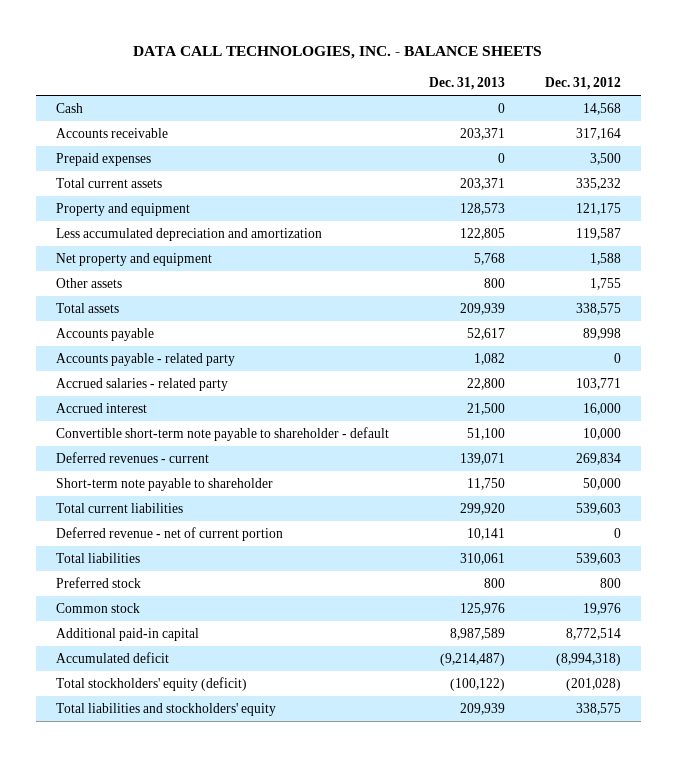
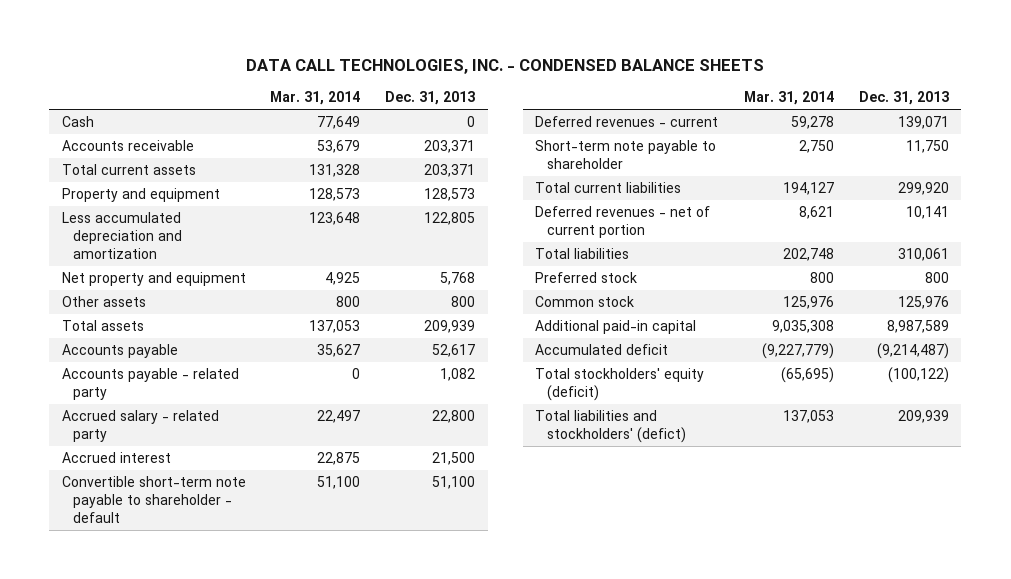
[133,46,543,60] DATA CALL TECHNOLOGIES, INC. - BALANCE SHEETS -> [246,59,765,75] DATA CALL TECHNOLOGIES, INC. - CONDENSED BALANCE SHEETS
[544,76,621,90] Dec. 31, 2012 -> none
none -> [270,91,361,106] Mar. 31, 2014
[55,153,151,167] Prepaid expenses -> none
[55,378,228,392] Accrued salaries - related party -> [61,410,219,442] Accrued salary - related party
[55,527,283,542] Deferred revenue - net of current portion -> [535,206,711,238] Deferred revenues - net of current portion
[55,703,276,717] Total liabilities and stockholders' equity -> [535,410,686,443] Total liabilities and stockholders' (defict)

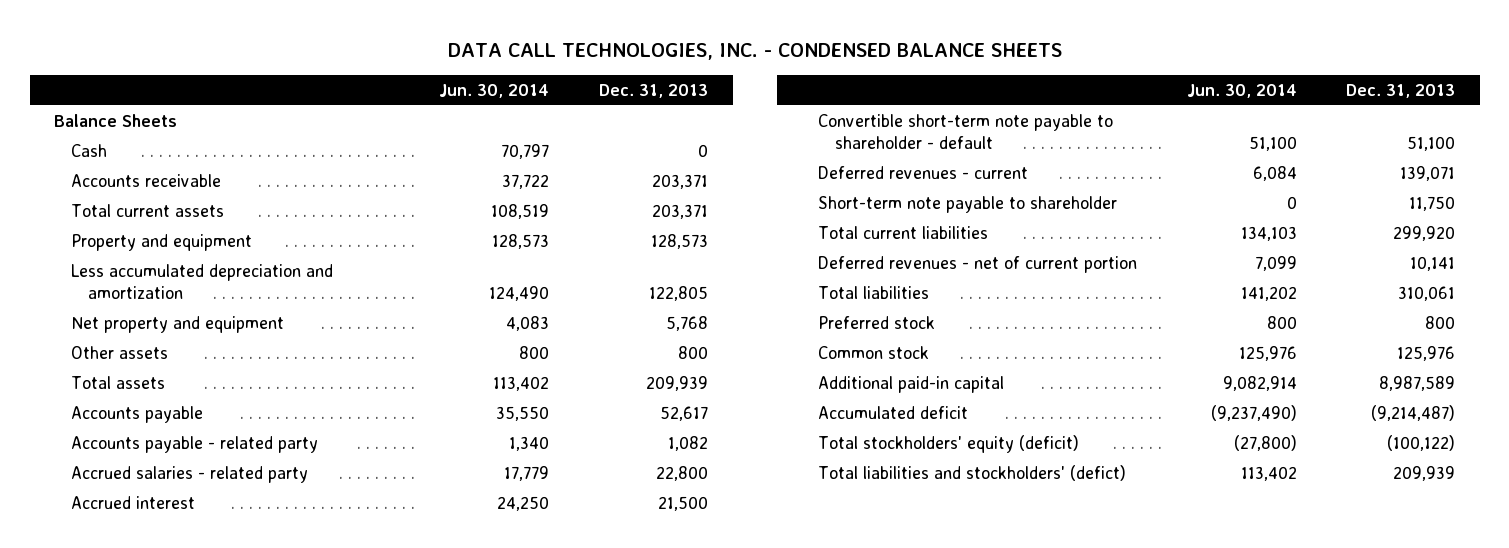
[270,91,361,106] Mar. 31, 2014 -> none
none -> [439,83,550,98] Jun. 30, 2014
none -> [54,114,178,128] Balance Sheets
[61,410,219,442] Accrued salary - related party -> [71,466,309,484] Accrued salaries - related party

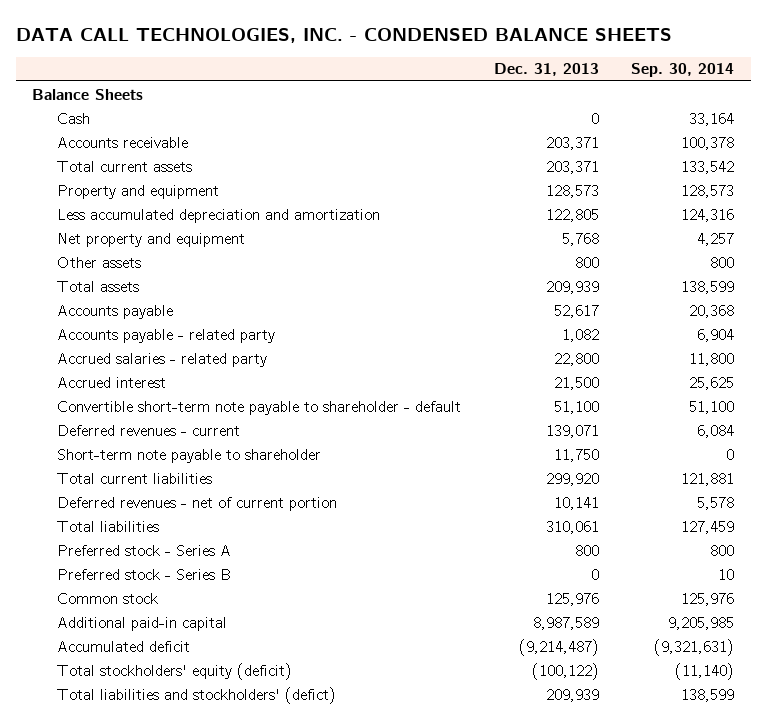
[439,83,550,98] Jun. 30, 2014 -> none
none -> [631,63,735,78] Sep. 30, 2014
[818,316,936,330] Preferred stock -> [56,544,231,556] Preferred stock - Series A
none -> [56,568,231,580] Preferred stock - Series B

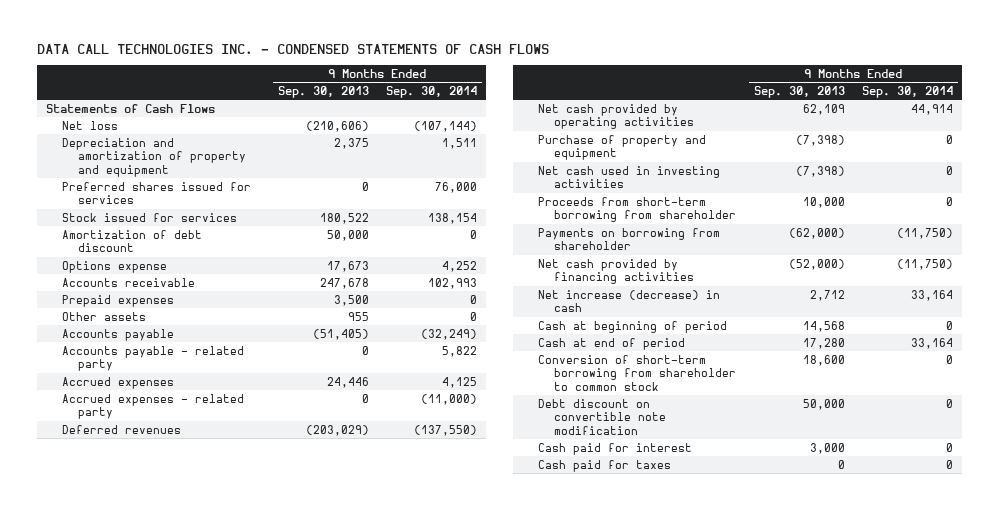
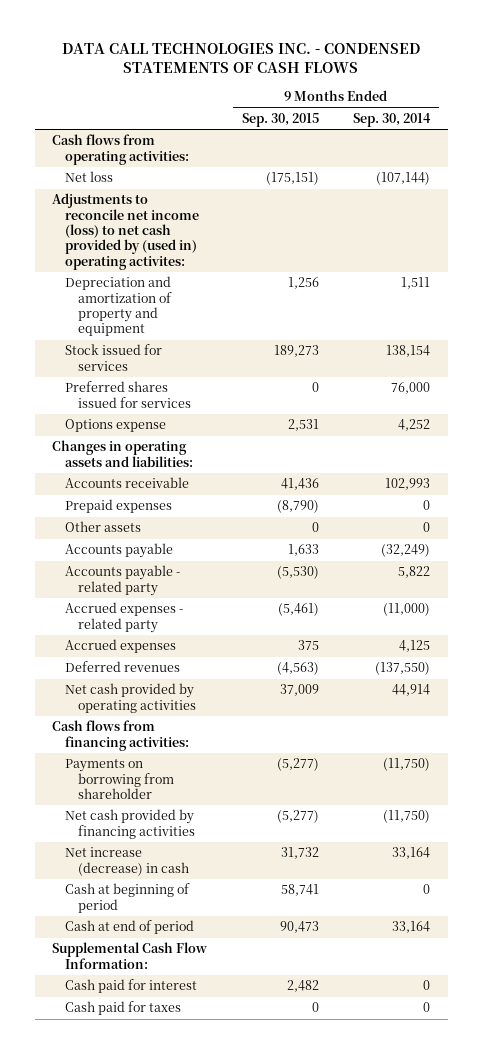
[277,85,369,98] Sep. 30, 2013 -> none
none -> [241,112,319,127] Sep. 30, 2015
[46,103,216,113] Statements of Cash Flows -> none
none -> [52,134,190,165] Cash flows from operating activities:
none -> [52,193,200,270] Adjustments to reconcile net income (loss) to net cash provided by (used in) operating activites:
[62,229,203,253] Amortization of debt discount -> none
[62,181,252,205] Preferred shares issued for services -> [65,381,192,408] Preferred shares issued for services
none -> [52,440,194,467] Changes in operating assets and liabilities:
[62,376,175,389] Accrued expenses -> [65,639,177,654] Accrued expenses
[538,134,707,161] Purchase of property and equipment -> none
[538,165,721,189] Net cash used in investing activities -> none
[538,196,737,223] Proceeds from short-term borrowing from shareholder -> none
none -> [52,720,190,751] Cash flows from financing activities:
[538,354,737,391] Conversion of short-term borrowing from shareholder to common stock -> none
[538,398,667,435] Debt discount on convertible note modification -> none
none -> [52,942,208,969] Supplemental Cash Flow Information:

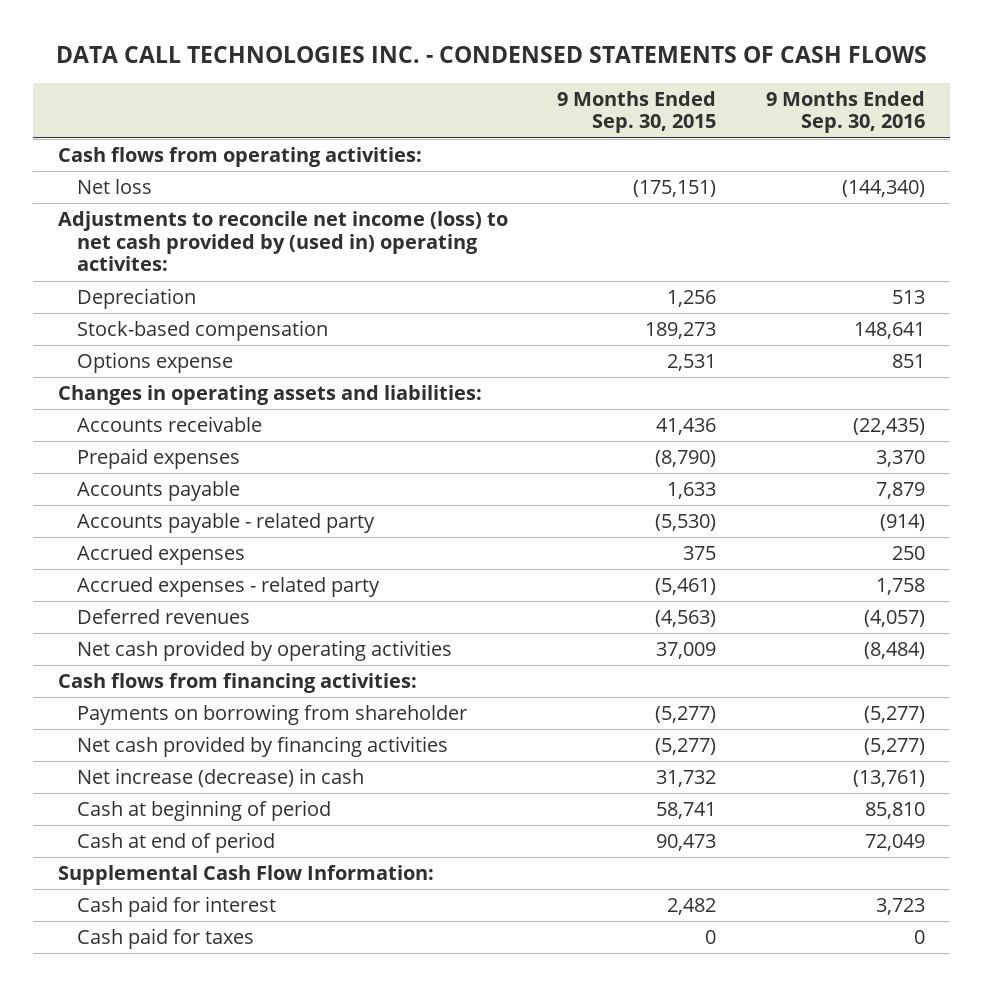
[353,112,432,127] Sep. 30, 2014 -> none
none -> [765,90,925,134] 9 Months Ended Sep. 30, 2016
[65,381,192,408] Preferred shares issued for services -> none
[65,276,173,337] Depreciation and amortization of property and equipment -> [77,288,197,310] Depreciation
[65,344,163,371] Stock issued for services -> [77,320,329,342] Stock-based compensation
[65,521,142,533] Other assets -> none
[65,602,184,633] Accrued expenses - related party -> [77,577,381,598] Accrued expenses - related party

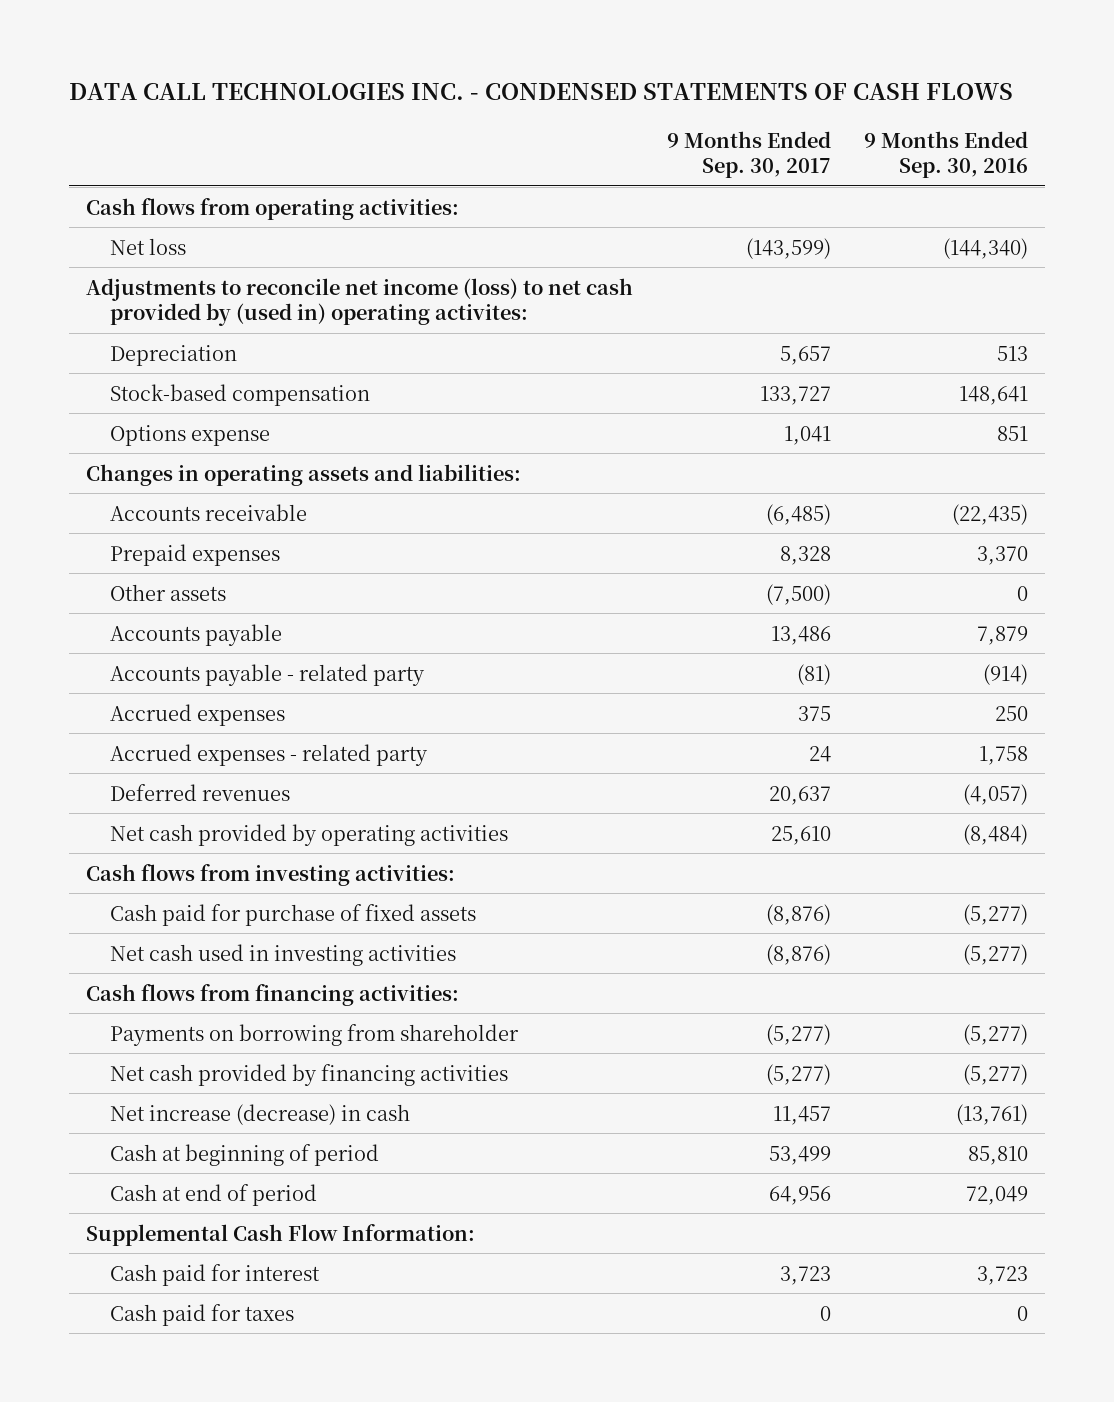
[557,90,717,134] 9 Months Ended Sep. 30, 2015 -> none
none -> [666,130,831,178] 9 Months Ended Sep. 30, 2017
none -> [110,583,227,601] Other assets
none -> [85,863,455,886] Cash flows from investing activities:
none -> [110,903,477,926] Cash paid for purchase of fixed assets
none -> [110,943,457,966] Net cash used in investing activities

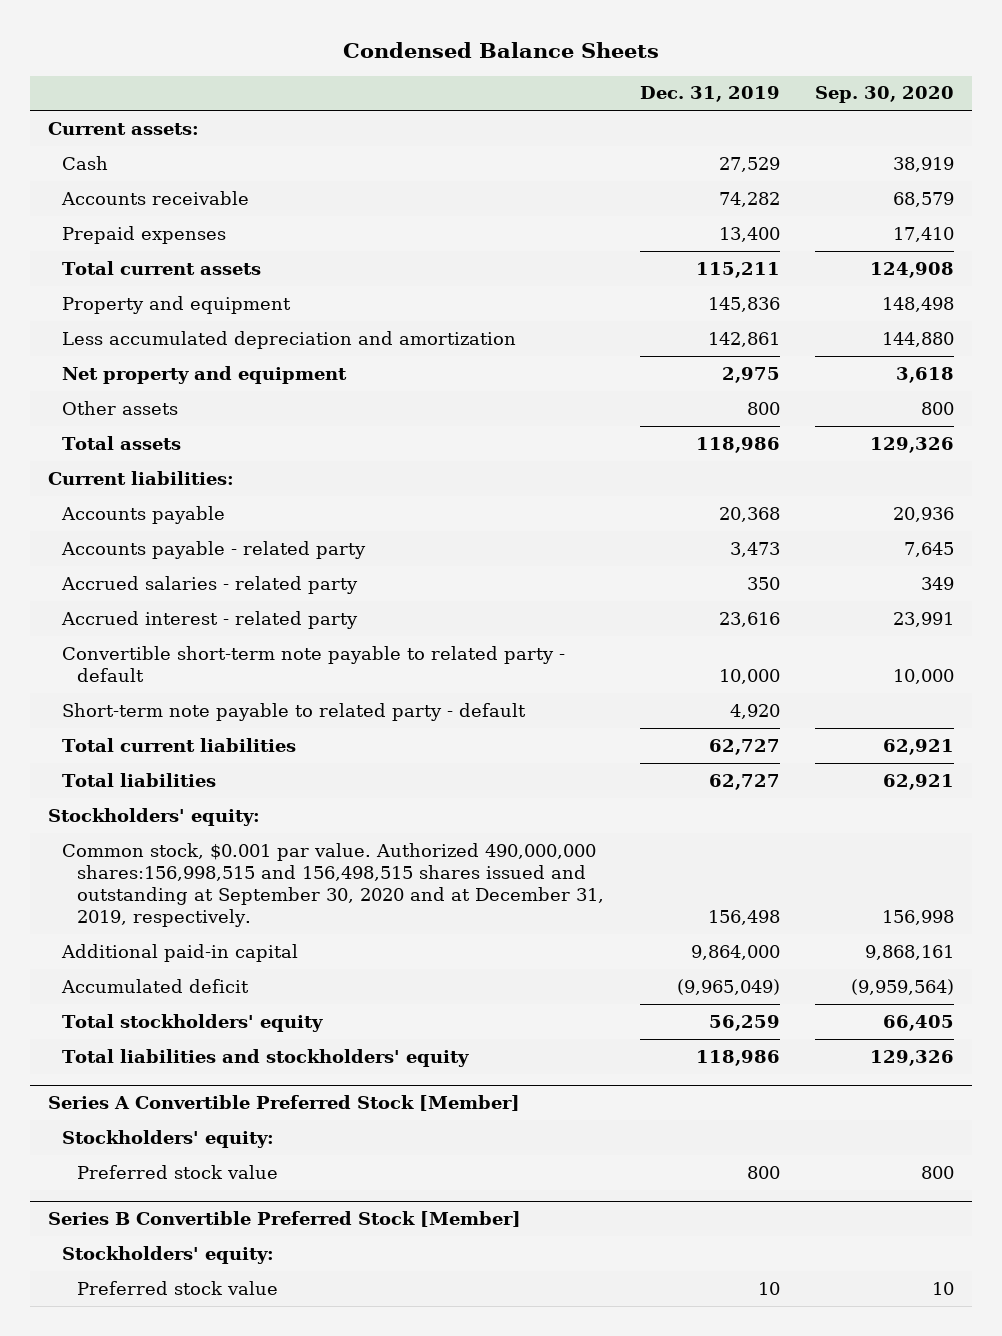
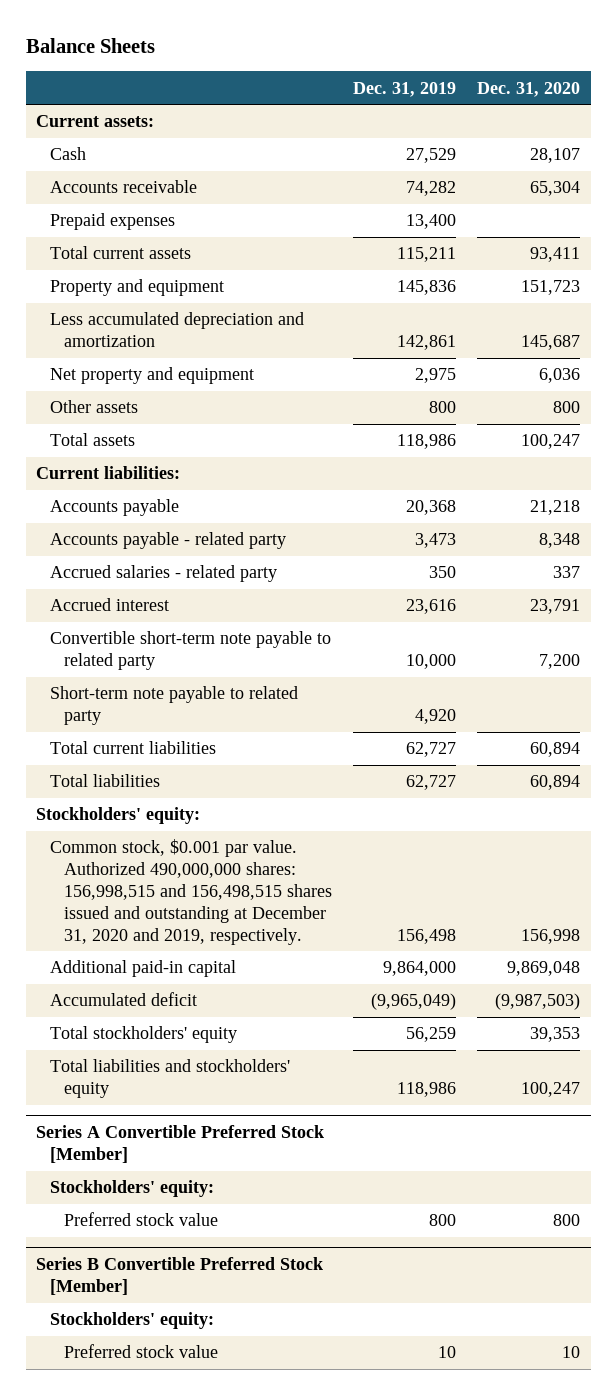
[343,41,660,58] Condensed Balance Sheets -> [25,38,155,54] Balance Sheets
[815,86,955,104] Sep. 30, 2020 -> none
none -> [477,81,581,97] Dec. 31, 2020
[61,610,359,629] Accrued interest - related party -> [50,598,170,612] Accrued interest
[62,645,566,682] Convertible short-term note payable to related party - default -> [50,631,332,671] Convertible short-term note payable to related party
[62,702,527,721] Short-term note payable to related party - default -> [50,686,299,726] Short-term note payable to related party
[62,842,605,927] Common stock, $0.001 par value. Authorized 490,000,000 shares:156,998,515 and 156,498,515 shares issued and outstanding at September 30, 2020 and at December 31, 2019, respectively. -> [50,839,333,945] Common stock, $0.001 par value. Authorized 490,000,000 shares: 156,998,515 and 156,498,515 shares issued and outstanding at December 31, 2020 and 2019, respectively.

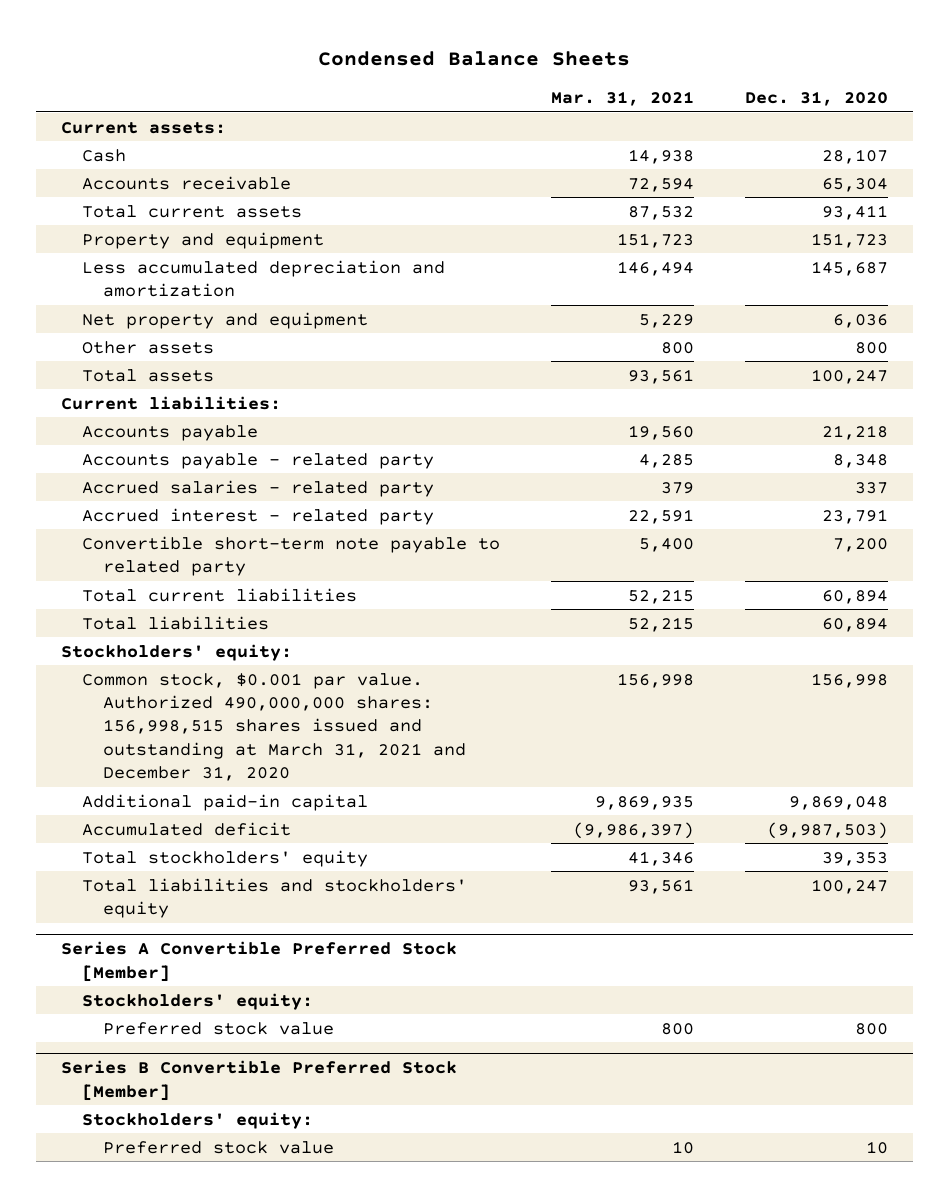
[25,38,155,54] Balance Sheets -> [318,50,631,66] Condensed Balance Sheets
[353,81,457,97] Dec. 31, 2019 -> none
none -> [550,90,694,106] Mar. 31, 2021
[50,213,176,231] Prepaid expenses -> none
[50,598,170,612] Accrued interest -> [82,507,435,525] Accrued interest - related party
[50,686,299,726] Short-term note payable to related party -> none
[50,839,333,945] Common stock, $0.001 par value. Authorized 490,000,000 shares: 156,998,515 and 156,498,515 shares issued and outstanding at December 31, 2020 and 2019, respectively. -> [82,672,466,782] Common stock, $0.001 par value. Authorized 490,000,000 shares: 156,998,515 shares issued and outstanding at March 31, 2021 and December 31, 2020

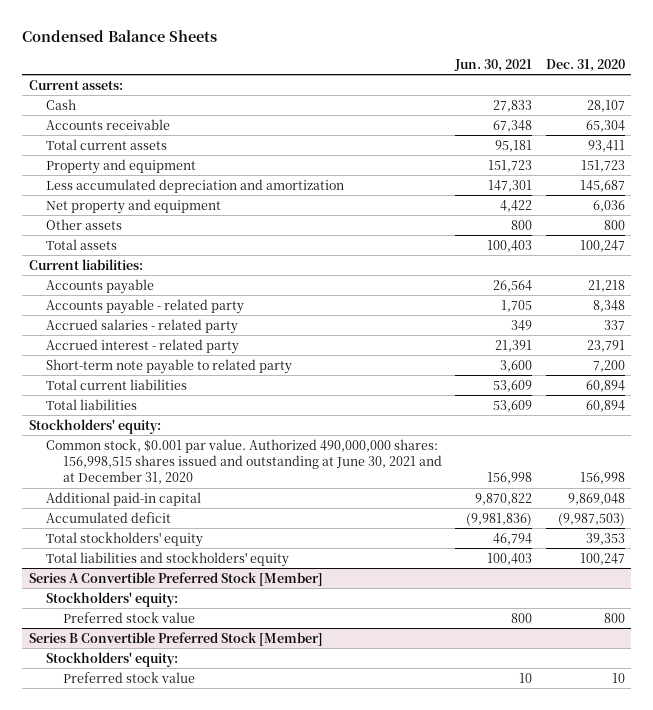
[550,90,694,106] Mar. 31, 2021 -> none
none -> [454,58,533,72] Jun. 30, 2021
[82,535,501,577] Convertible short-term note payable to related party -> [45,358,292,374] Short-term note payable to related party
[82,672,466,782] Common stock, $0.001 par value. Authorized 490,000,000 shares: 156,998,515 shares issued and outstanding at March 31, 2021 and December 31, 2020 -> [45,438,443,485] Common stock, $0.001 par value. Authorized 490,000,000 shares: 156,998,515 shares issued and outstanding at June 30, 2021 and at December 31, 2020

